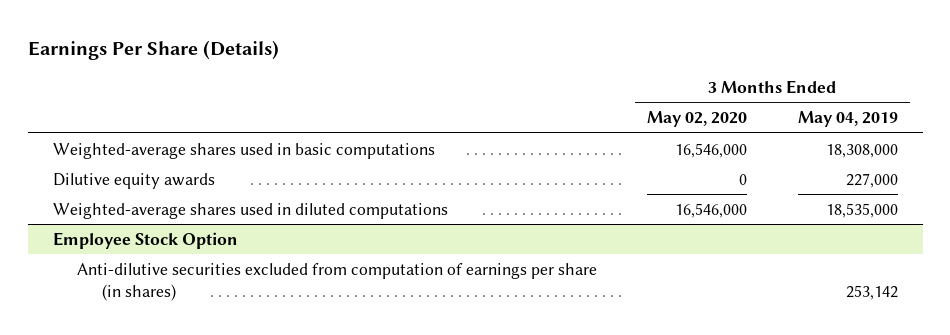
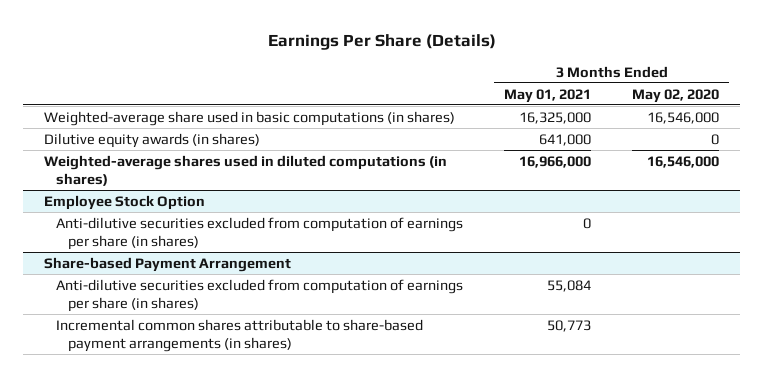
[797,111,898,128] May 04, 2019 -> none
none -> [504,88,592,103] May 01, 2021
[52,142,435,159] Weighted-average shares used in basic computations -> [43,110,455,126] Weighted-average share used in basic computations (in shares)
[52,172,215,189] Dilutive equity awards -> [43,132,260,148] Dilutive equity awards (in shares)
[52,202,448,219] Weighted-average shares used in diluted computations -> [43,154,447,186] Weighted-average shares used in diluted computations (in shares)
none -> [43,256,291,272] Share-based Payment Arrangement
none -> [56,278,464,312] Anti-dilutive securities excluded from computation of earnings per share (in shares)
none -> [56,318,424,352] Incremental common shares attributable to share-based payment arrangements (in shares)

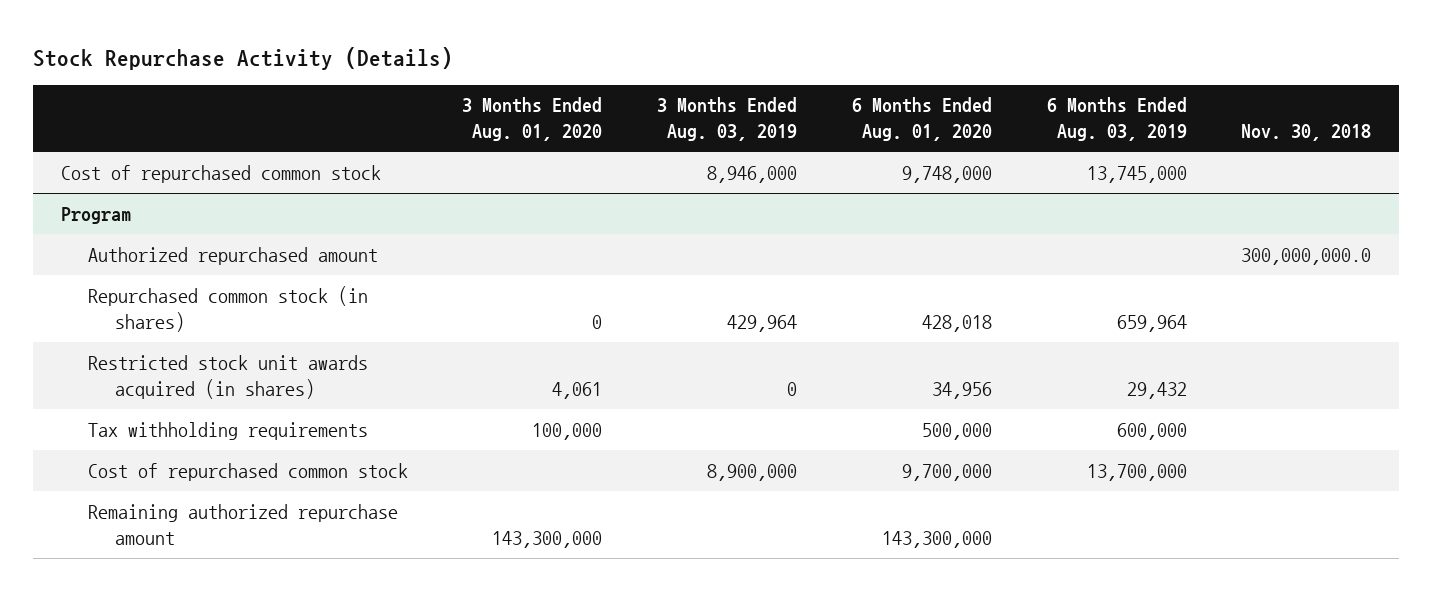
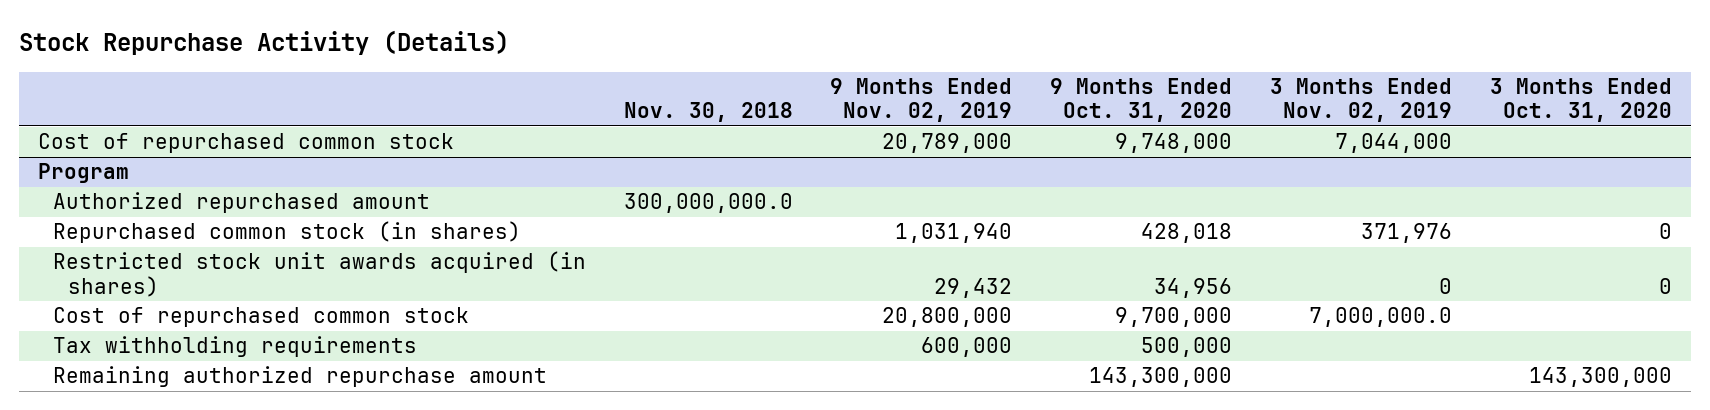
[462,97,603,142] 3 Months Ended Aug. 01, 2020 -> none
[657,97,798,142] 3 Months Ended Aug. 03, 2019 -> none
[851,97,992,142] 6 Months Ended Aug. 01, 2020 -> none
[1046,97,1187,142] 6 Months Ended Aug. 03, 2019 -> none
none -> [830,77,1013,123] 9 Months Ended Nov. 02, 2019
none -> [1050,77,1233,123] 9 Months Ended Oct. 31, 2020
none -> [1269,77,1452,123] 3 Months Ended Nov. 02, 2019
none -> [1489,77,1672,123] 3 Months Ended Oct. 31, 2020
[87,421,368,440] Tax withholding requirements -> [52,336,417,358] Tax withholding requirements

